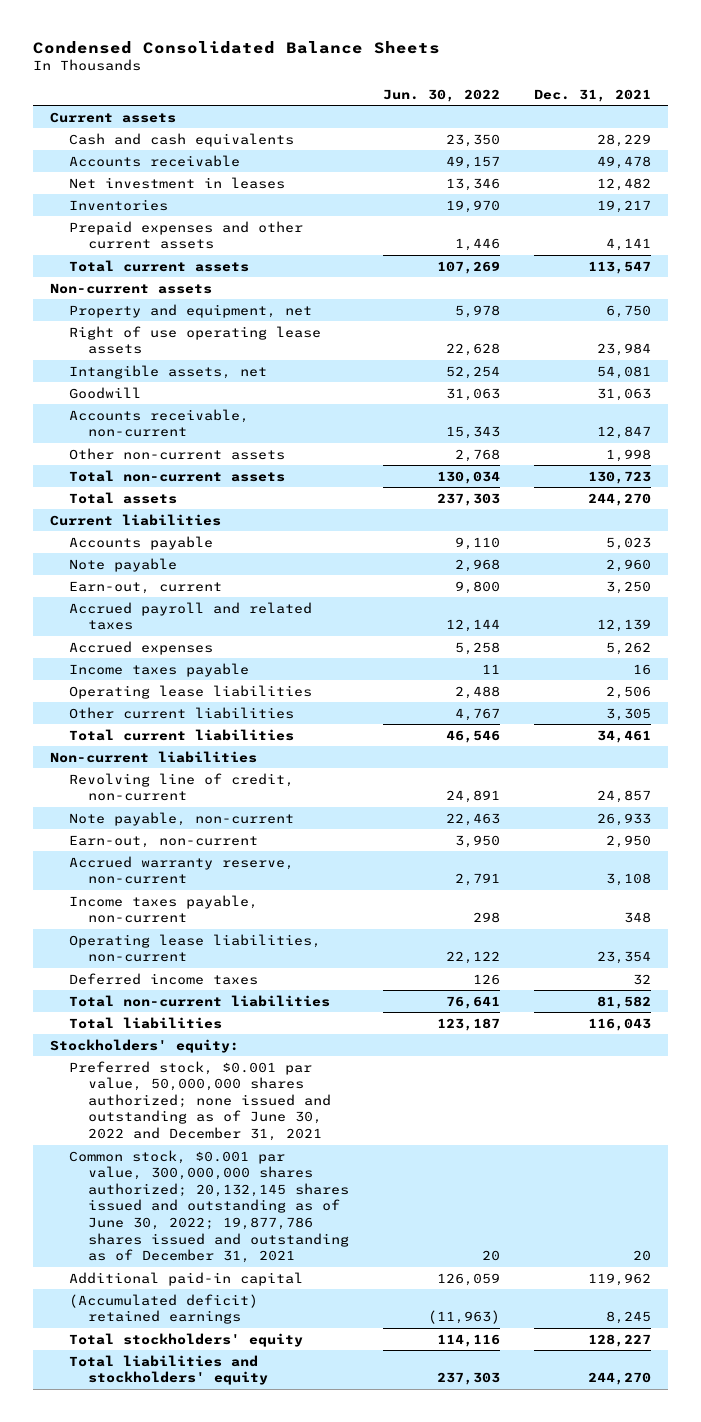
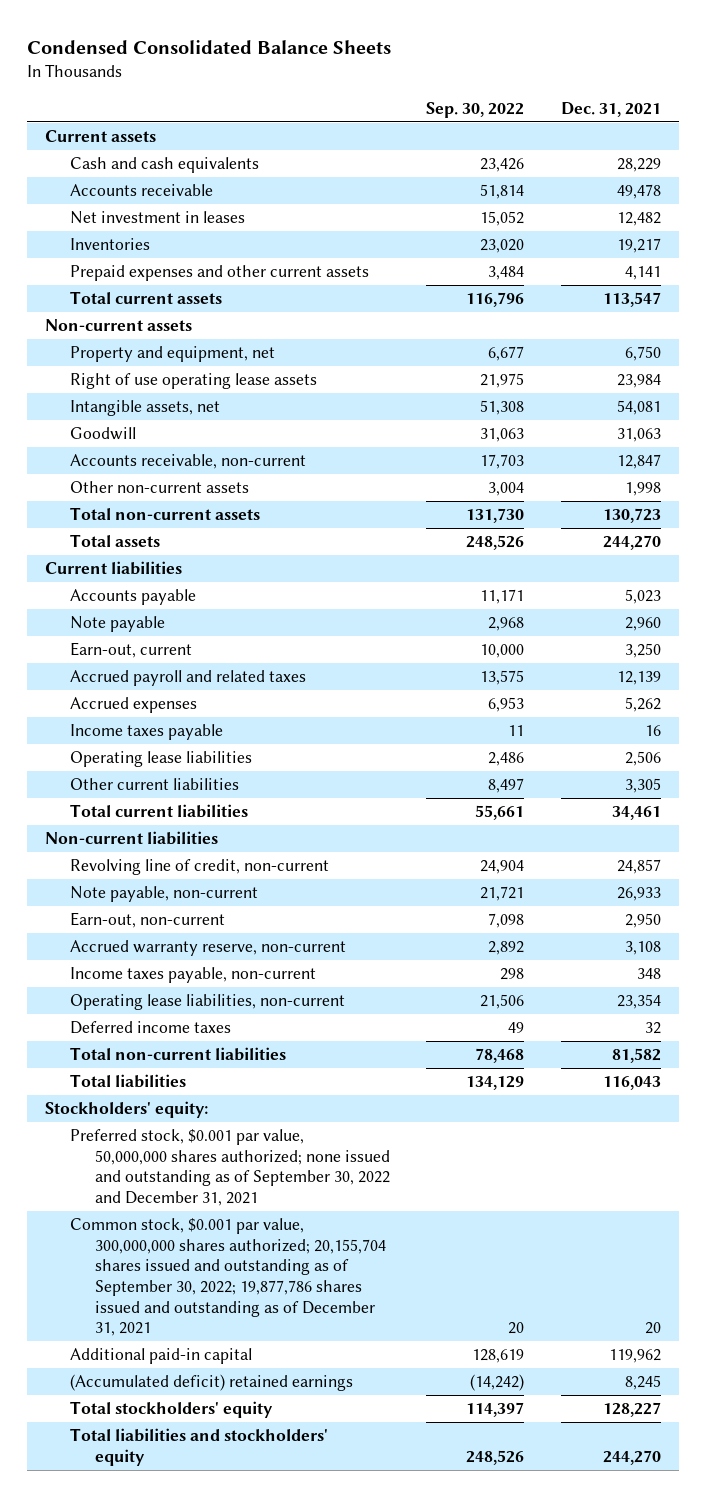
[383,88,501,102] Jun. 30, 2022 -> none
none -> [426,101,525,118] Sep. 30, 2022
[69,1060,332,1142] Preferred stock, $0.001 par value, 50,000,000 shares authorized; none issued and outstanding as of June 30, 2022 and December 31, 2021 -> [69,1129,391,1207] Preferred stock, $0.001 par value, 50,000,000 shares authorized; none issued and outstanding as of September 30, 2022 and December 31, 2021
[69,1149,350,1264] Common stock, $0.001 par value, 300,000,000 shares authorized; 20,132,145 shares issued and outstanding as of June 30, 2022; 19,877,786 shares issued and outstanding as of December 31, 2021 -> [69,1218,387,1337] Common stock, $0.001 par value, 300,000,000 shares authorized; 20,155,704 shares issued and outstanding as of September 30, 2022; 19,877,786 shares issued and outstanding as of December 31, 2021

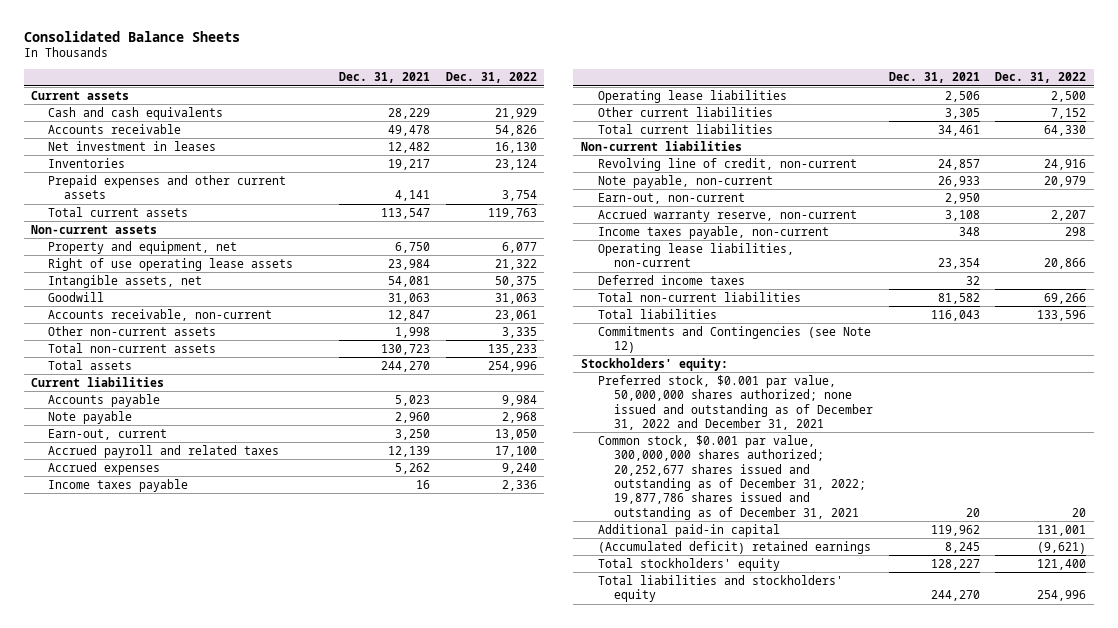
[26,39,391,54] Condensed Consolidated Balance Sheets -> [23,30,240,42] Consolidated Balance Sheets
[426,101,525,118] Sep. 30, 2022 -> none
none -> [445,72,537,84] Dec. 31, 2022
none -> [597,325,871,354] Commitments and Contingencies (see Note 12)
[69,1129,391,1207] Preferred stock, $0.001 par value, 50,000,000 shares authorized; none issued and outstanding as of September 30, 2022 and December 31, 2021 -> [597,374,873,430] Preferred stock, $0.001 par value, 50,000,000 shares authorized; none issued and outstanding as of December 31, 2022 and December 31, 2021
[69,1218,387,1337] Common stock, $0.001 par value, 300,000,000 shares authorized; 20,155,704 shares issued and outstanding as of September 30, 2022; 19,877,786 shares issued and outstanding as of December 31, 2021 -> [597,434,866,520] Common stock, $0.001 par value, 300,000,000 shares authorized; 20,252,677 shares issued and outstanding as of December 31, 2022; 19,877,786 shares issued and outstanding as of December 31, 2021

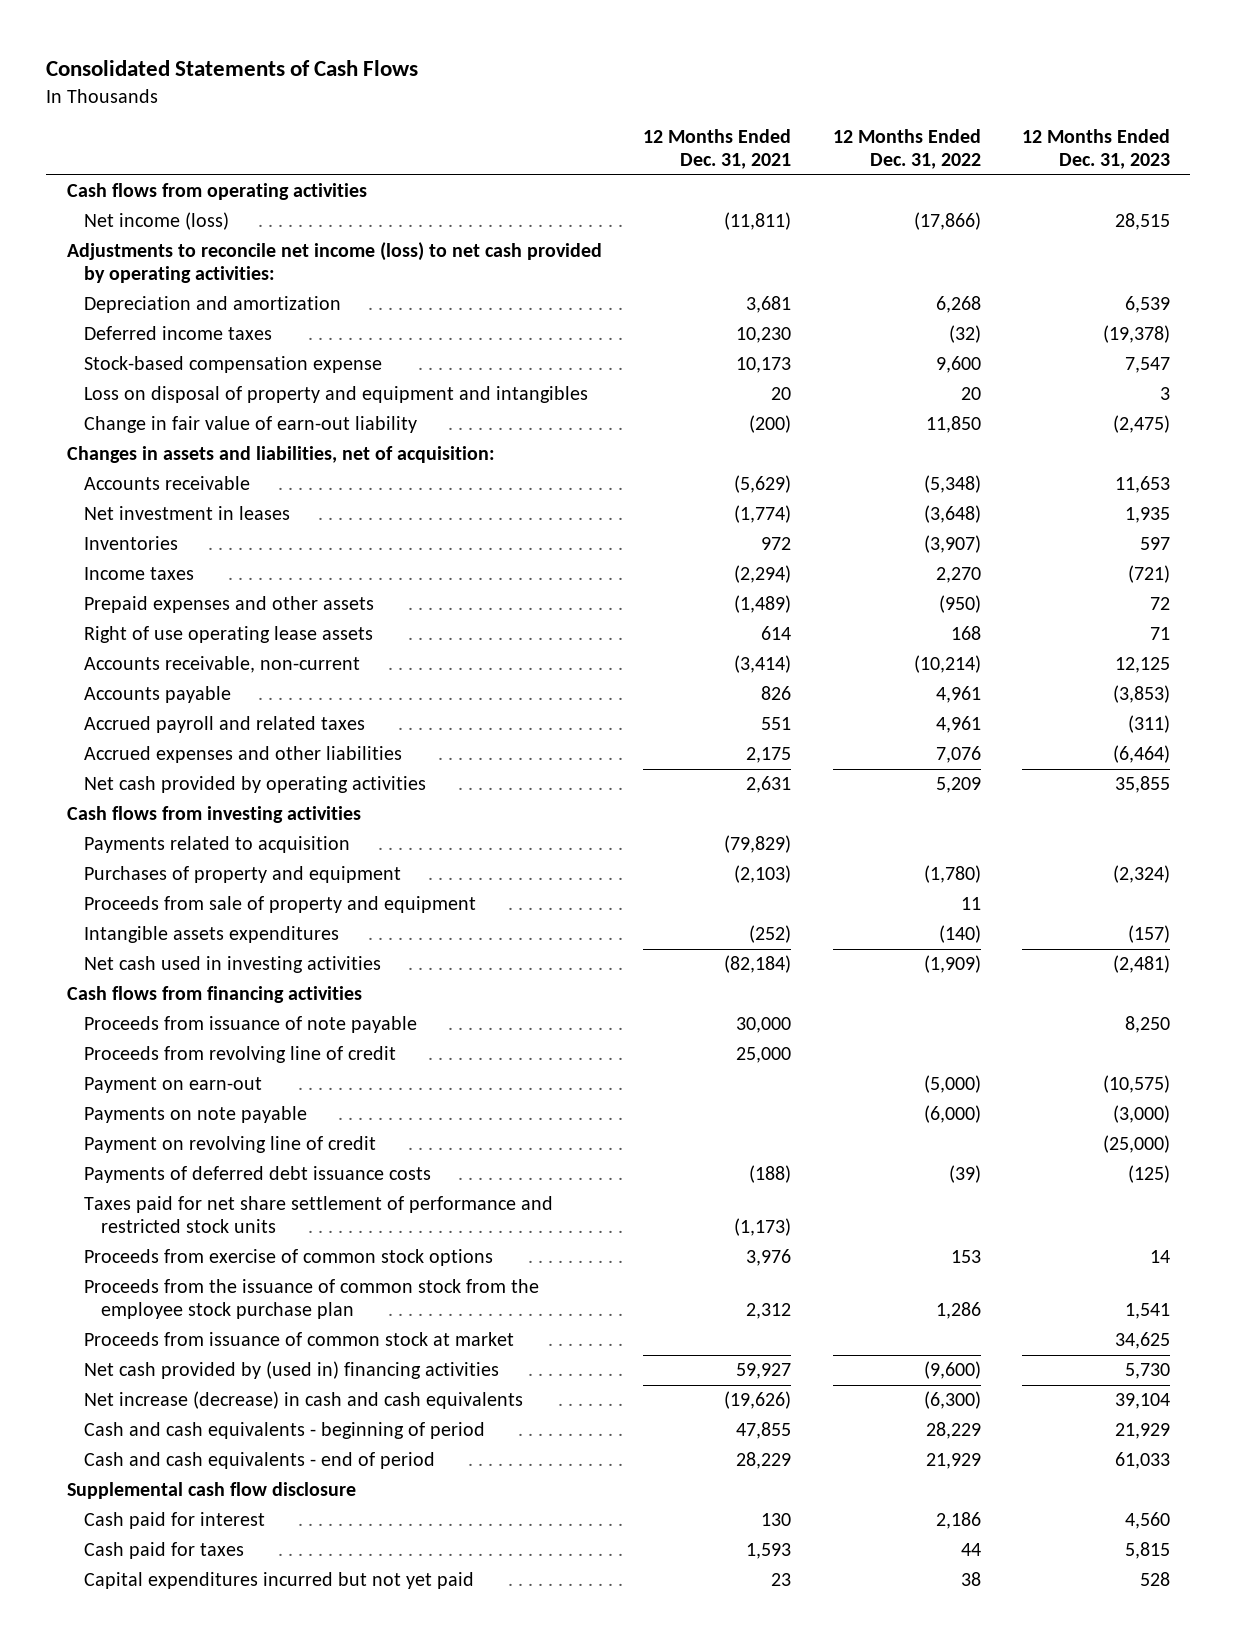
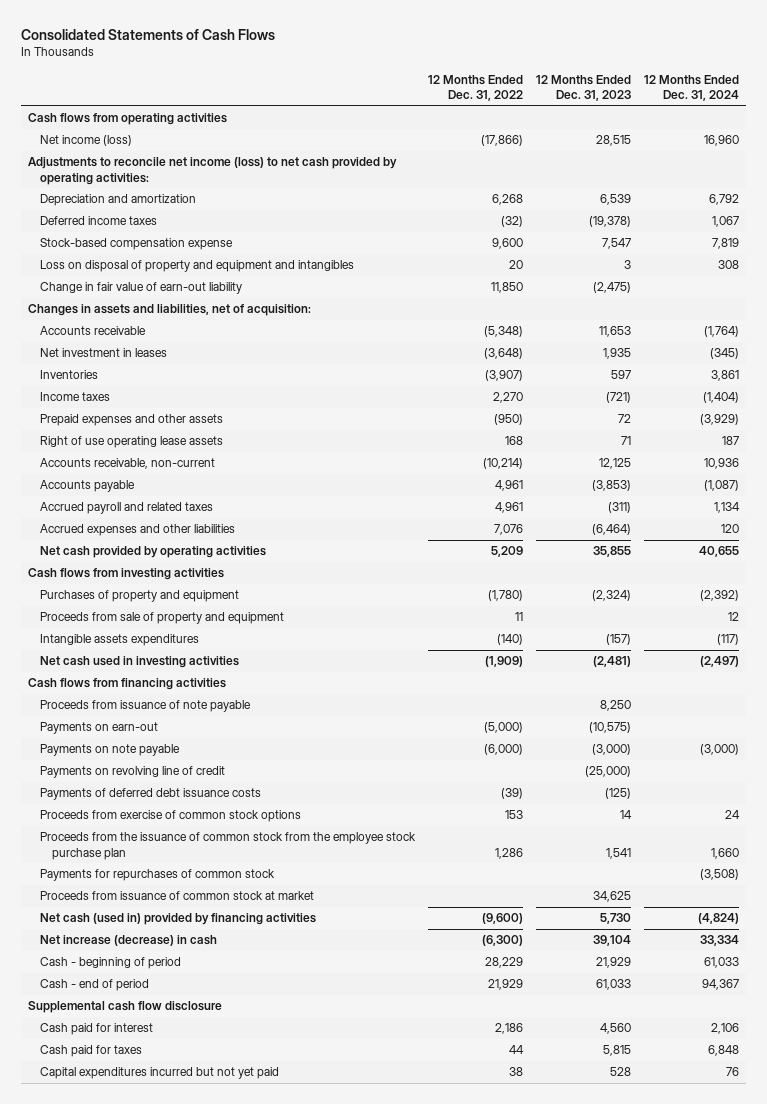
[643,129,792,170] 12 Months Ended Dec. 31, 2021 -> none
none -> [644,74,740,102] 12 Months Ended Dec. 31, 2024
[84,836,351,854] Payments related to acquisition -> none
[84,1046,397,1064] Proceeds from revolving line of credit -> none
[84,1077,263,1094] Payment on earn-out -> [39,722,158,735] Payments on earn-out
[84,1136,377,1154] Payment on revolving line of credit -> [39,766,225,779] Payments on revolving line of credit
[84,1196,554,1233] Taxes paid for net share settlement of performance and restricted stock units -> none
none -> [39,869,275,882] Payments for repurchases of common stock
[84,1361,500,1380] Net cash provided by (used in) financing activities -> [39,913,316,926] Net cash (used in) provided by financing activities
[84,1391,524,1410] Net increase (decrease) in cash and cash equivalents -> [39,935,217,947] Net increase (decrease) in cash
[84,1422,486,1440] Cash and cash equivalents - beginning of period -> [39,957,181,970] Cash - beginning of period
[84,1452,436,1470] Cash and cash equivalents - end of period -> [39,979,149,992] Cash - end of period

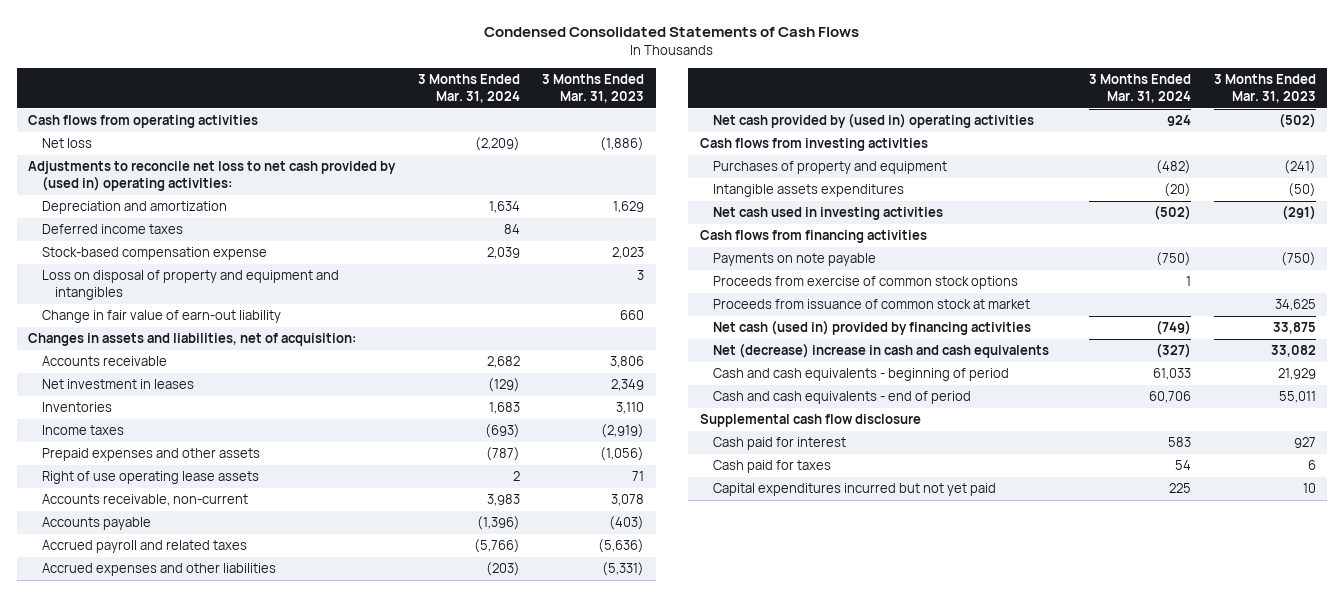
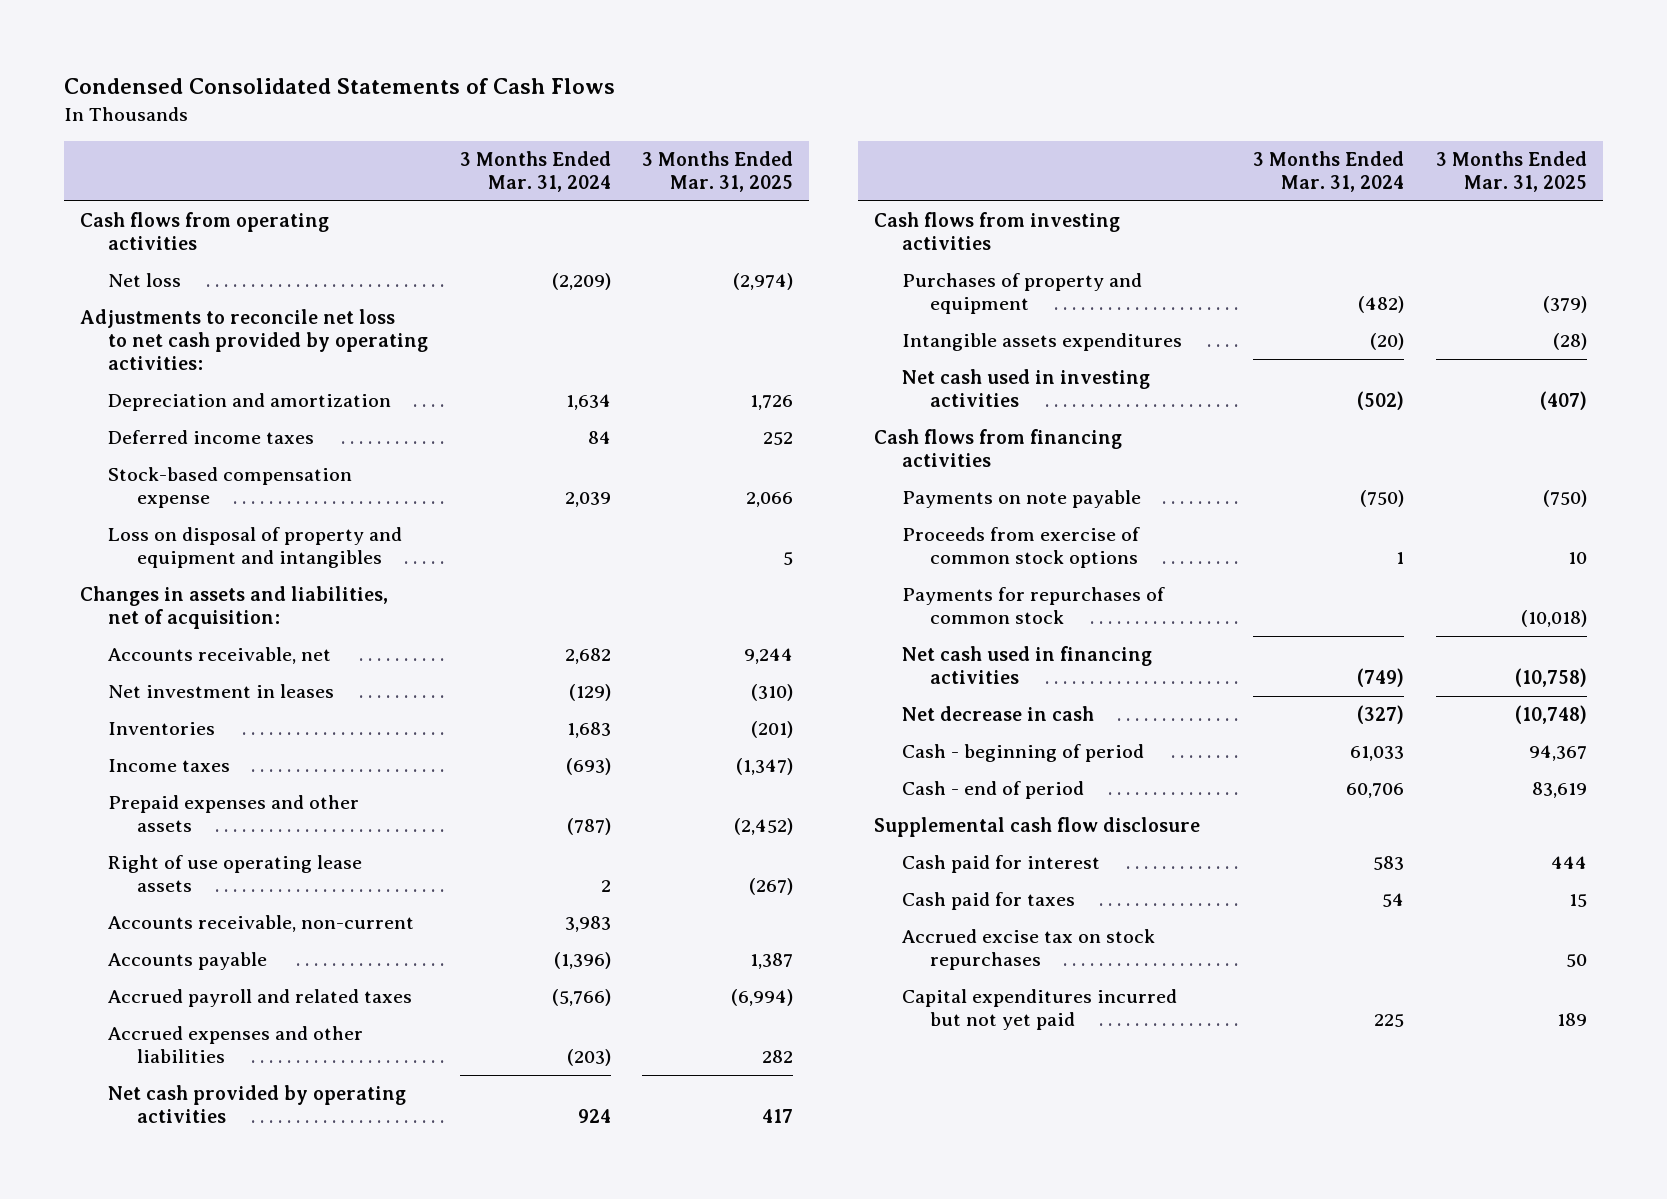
[542,74,645,104] 3 Months Ended Mar. 31, 2023 -> none
none -> [642,150,794,192] 3 Months Ended Mar. 31, 2025
[28,161,397,192] Adjustments to reconcile net loss to net cash provided by (used in) operating activities: -> [79,309,429,371] Adjustments to reconcile net loss to net cash provided by operating activities:
[41,310,281,324] Change in fair value of earn-out liability -> none
[41,356,167,367] Accounts receivable -> [108,647,332,665] Accounts receivable, net
[713,113,1035,129] Net cash provided by (used in) operating activities -> [108,1085,407,1124] Net cash provided by operating activities
[713,299,1031,310] Proceeds from issuance of common stock at market -> none
none -> [901,587,1165,625] Payments for repurchases of common stock
[713,320,1032,336] Net cash (used in) provided by financing activities -> [901,646,1152,685] Net cash used in financing activities
[713,343,1050,359] Net (decrease) increase in cash and cash equivalents -> [901,706,1094,722] Net decrease in cash
[713,368,1010,382] Cash and cash equivalents - beginning of period -> [901,744,1144,763] Cash - beginning of period
[713,391,972,405] Cash and cash equivalents - end of period -> [901,781,1084,800] Cash - end of period
none -> [901,929,1155,971] Accrued excise tax on stock repurchases

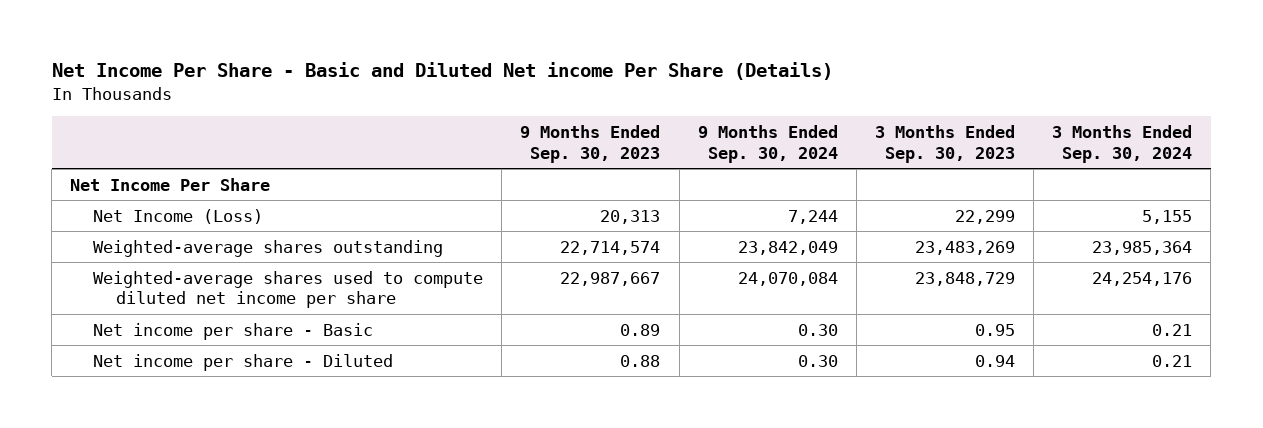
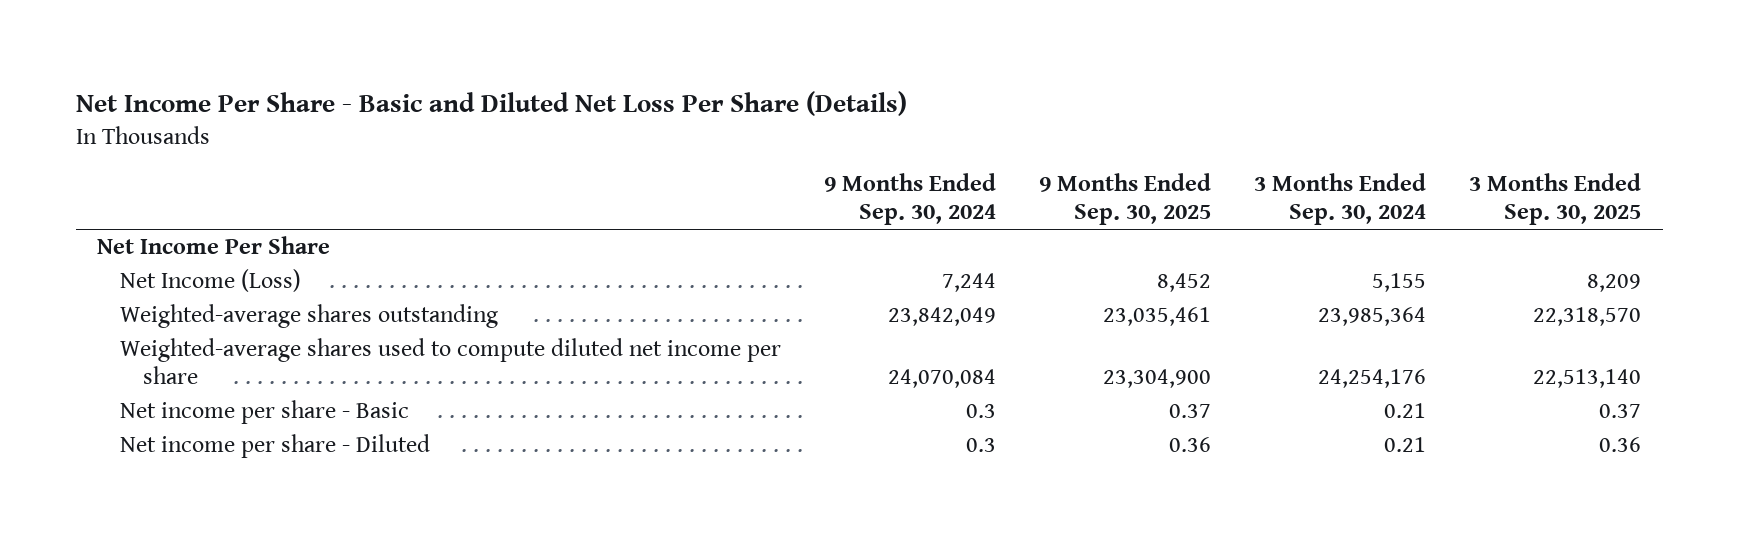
[51,62,833,81] Net Income Per Share - Basic and Diluted Net income Per Share (Details) -> [75,91,907,117] Net Income Per Share - Basic and Diluted Net Loss Per Share (Details)
[520,125,661,163] 9 Months Ended Sep. 30, 2023 -> none
[874,125,1015,163] 3 Months Ended Sep. 30, 2023 -> none
none -> [1039,173,1212,226] 9 Months Ended Sep. 30, 2025
none -> [1469,173,1642,226] 3 Months Ended Sep. 30, 2025
[797,323,838,336] 0.30 -> [966,404,997,419] 0.3
[797,354,838,367] 0.30 -> [966,438,997,453] 0.3

